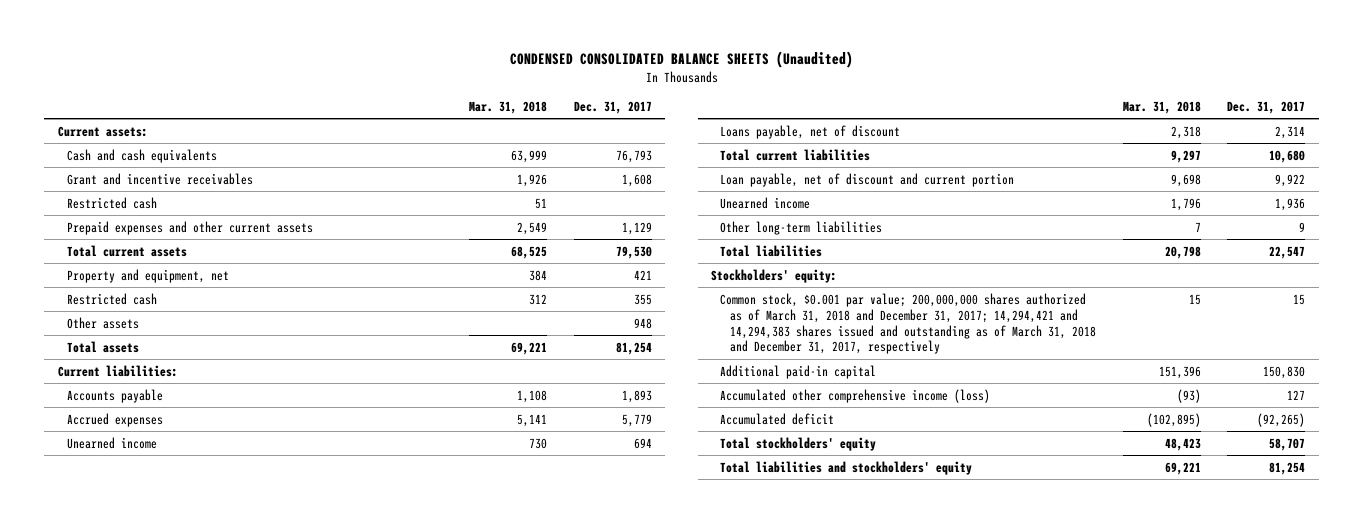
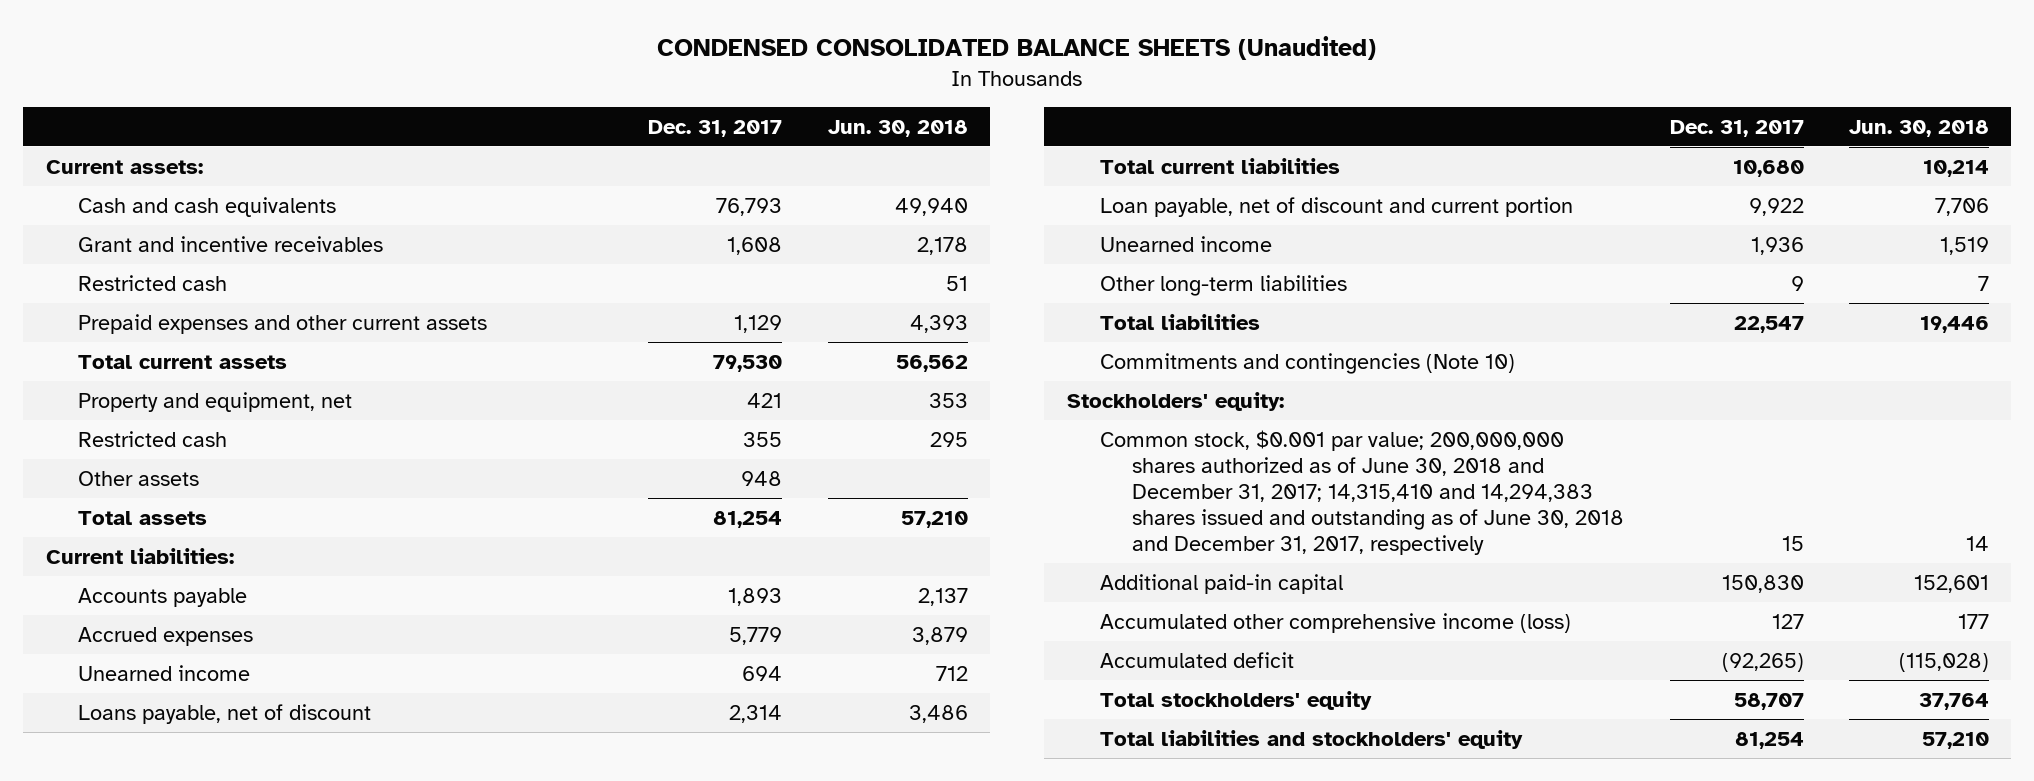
[469,100,548,114] Mar. 31, 2018 -> none
none -> [827,119,968,137] Jun. 30, 2018
none -> [1099,352,1515,374] Commitments and contingencies (Note 10)
[720,292,1096,355] Common stock, $0.001 par value; 200,000,000 shares authorized as of March 31, 2018 and December 31, 2017; 14,294,421 and 14,294,383 shares issued and outstanding as of March 31, 2018 and December 31, 2017, respectively -> [1099,429,1625,556] Common stock, $0.001 par value; 200,000,000 shares authorized as of June 30, 2018 and December 31, 2017; 14,315,410 and 14,294,383 shares issued and outstanding as of June 30, 2018 and December 31, 2017, respectively

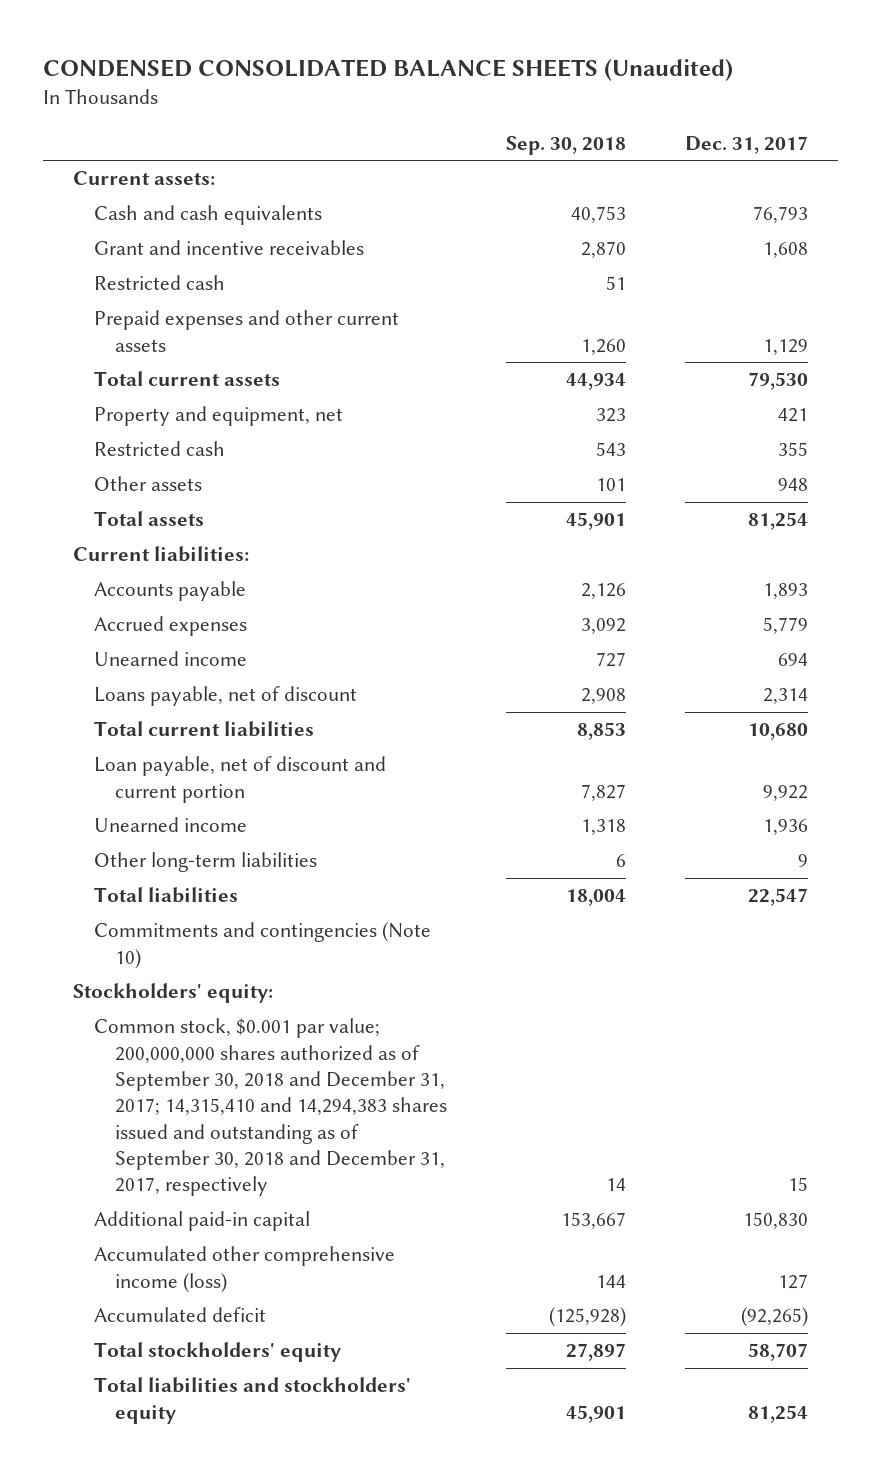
[827,119,968,137] Jun. 30, 2018 -> none
none -> [506,135,627,155] Sep. 30, 2018
[1099,429,1625,556] Common stock, $0.001 par value; 200,000,000 shares authorized as of June 30, 2018 and December 31, 2017; 14,315,410 and 14,294,383 shares issued and outstanding as of June 30, 2018 and December 31, 2017, respectively -> [94,1018,448,1197] Common stock, $0.001 par value; 200,000,000 shares authorized as of September 30, 2018 and December 31, 2017; 14,315,410 and 14,294,383 shares issued and outstanding as of September 30, 2018 and December 31, 2017, respectively

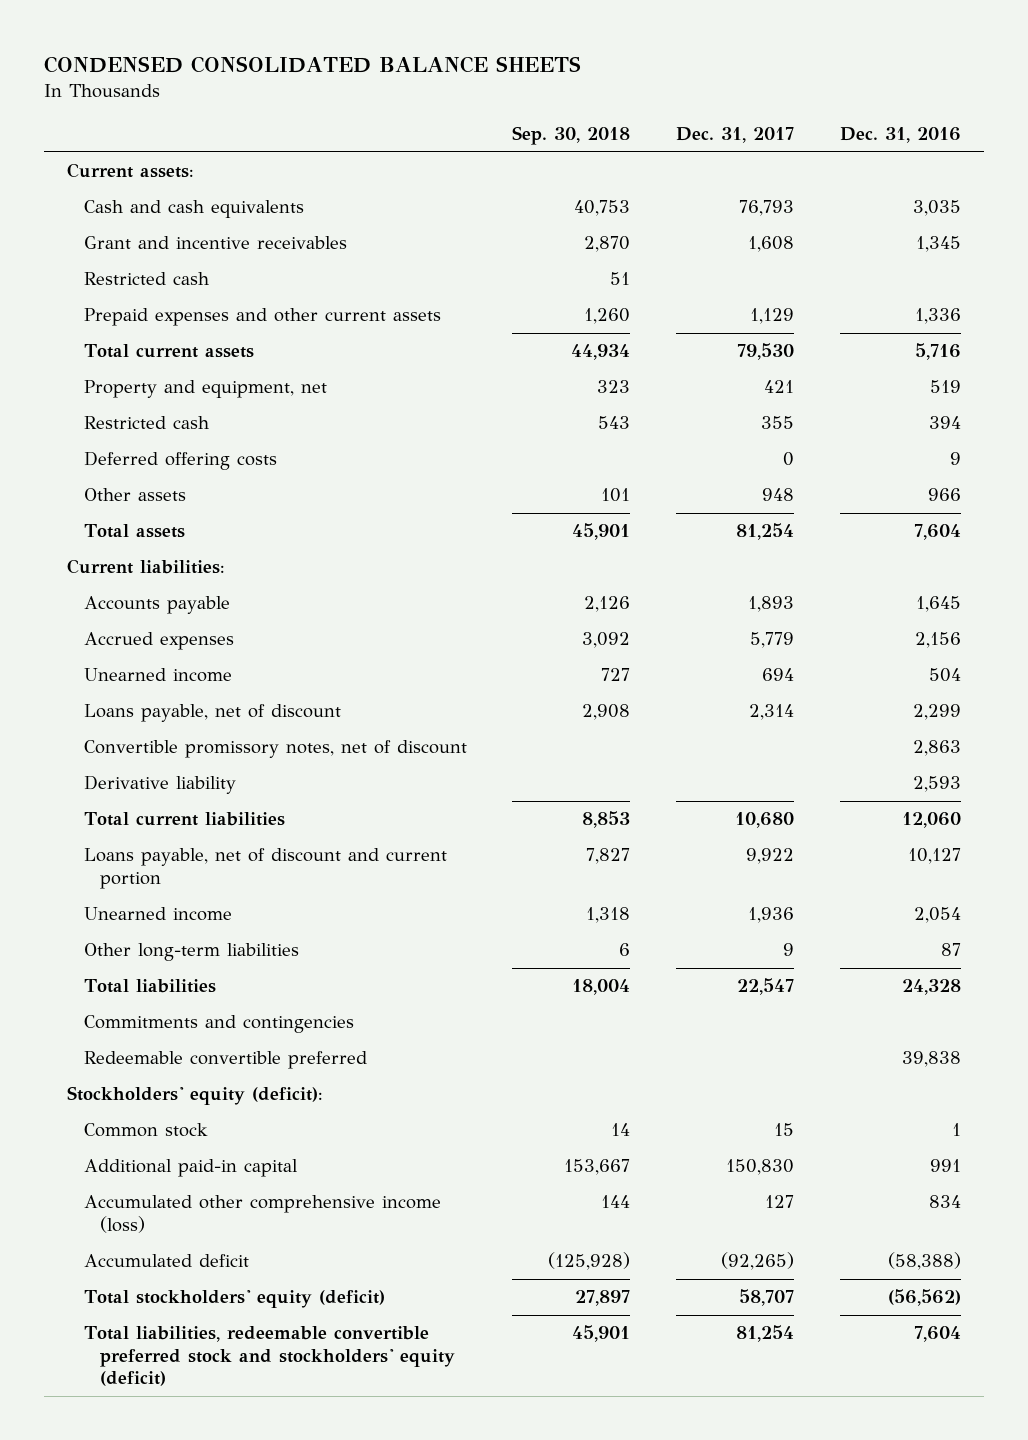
[43,58,734,81] CONDENSED CONSOLIDATED BALANCE SHEETS (Unaudited) -> [43,56,581,74] CONDENSED CONSOLIDATED BALANCE SHEETS
none -> [840,126,962,143] Dec. 31, 2016
none -> [83,451,277,471] Deferred offering costs
none -> [83,740,467,759] Convertible promissory notes, net of discount
none -> [83,775,236,795] Derivative liability
[94,756,387,803] Loan payable, net of discount and current portion -> [83,848,447,889] Loans payable, net of discount and current portion
[94,922,432,969] Commitments and contingencies (Note 10) -> [83,1015,354,1034] Commitments and contingencies
none -> [83,1051,367,1070] Redeemable convertible preferred
[72,983,273,1004] Stockholders' equity: -> [66,1086,323,1106] Stockholders' equity (deficit):
[94,1018,448,1197] Common stock, $0.001 par value; 200,000,000 shares authorized as of September 30, 2018 and December 31, 2017; 14,315,410 and 14,294,383 shares issued and outstanding as of September 30, 2018 and December 31, 2017, respectively -> [83,1123,208,1138] Common stock
[94,1342,342,1363] Total stockholders' equity -> [83,1290,385,1309] Total stockholders' equity (deficit)
[94,1377,412,1424] Total liabilities and stockholders' equity -> [83,1326,456,1387] Total liabilities, redeemable convertible preferred stock and stockholders' equity (deficit)

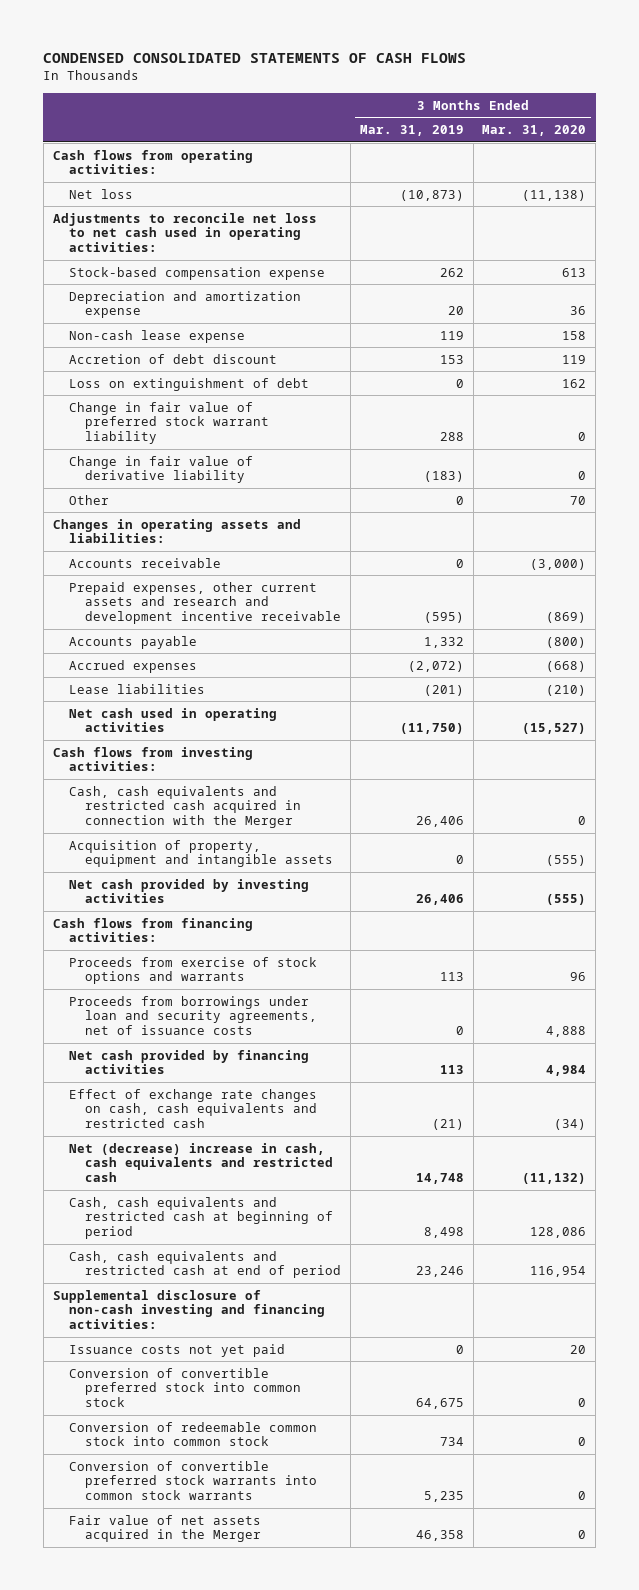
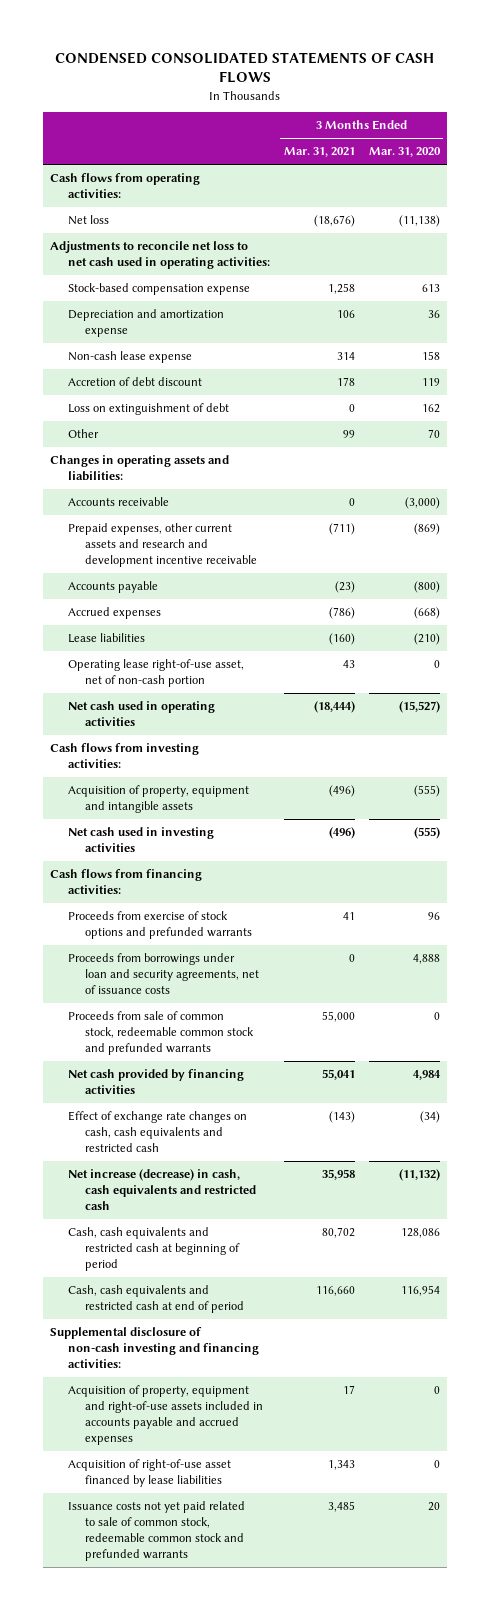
[359,125,464,137] Mar. 31, 2019 -> none
none -> [283,147,355,158] Mar. 31, 2021
[68,401,270,445] Change in fair value of preferred stock warrant liability -> none
[68,455,253,484] Change in fair value of derivative liability -> none
none -> [67,659,244,688] Operating lease right-of-use asset, net of non-cash portion
[68,785,302,829] Cash, cash equivalents and restricted cash acquired in connection with the Merger -> none
[68,878,309,904] Net cash provided by investing activities -> [67,827,214,853] Net cash used in investing activities
[68,956,317,985] Proceeds from exercise of stock options and warrants -> [67,911,253,940] Proceeds from exercise of stock options and prefunded warrants
none -> [67,1011,255,1056] Proceeds from sale of common stock, redeemable common stock and prefunded warrants
[68,1142,334,1183] Net (decrease) increase in cash, cash equivalents and restricted cash -> [67,1169,257,1211] Net increase (decrease) in cash, cash equivalents and restricted cash
[68,1367,302,1408] Conversion of convertible preferred stock into common stock -> none
[68,1421,317,1447] Conversion of redeemable common stock into common stock -> none
[68,1460,318,1501] Conversion of convertible preferred stock warrants into common stock warrants -> none
[68,1514,262,1543] Fair value of net assets acquired in the Merger -> none
none -> [67,1385,264,1446] Acquisition of property, equipment and right-of-use assets included in accounts payable and accrued expenses
none -> [67,1459,231,1488] Acquisition of right-of-use asset financed by lease liabilities
[68,1343,285,1357] Issuance costs not yet paid -> [67,1501,245,1562] Issuance costs not yet paid related to sale of common stock, redeemable common stock and prefunded warrants

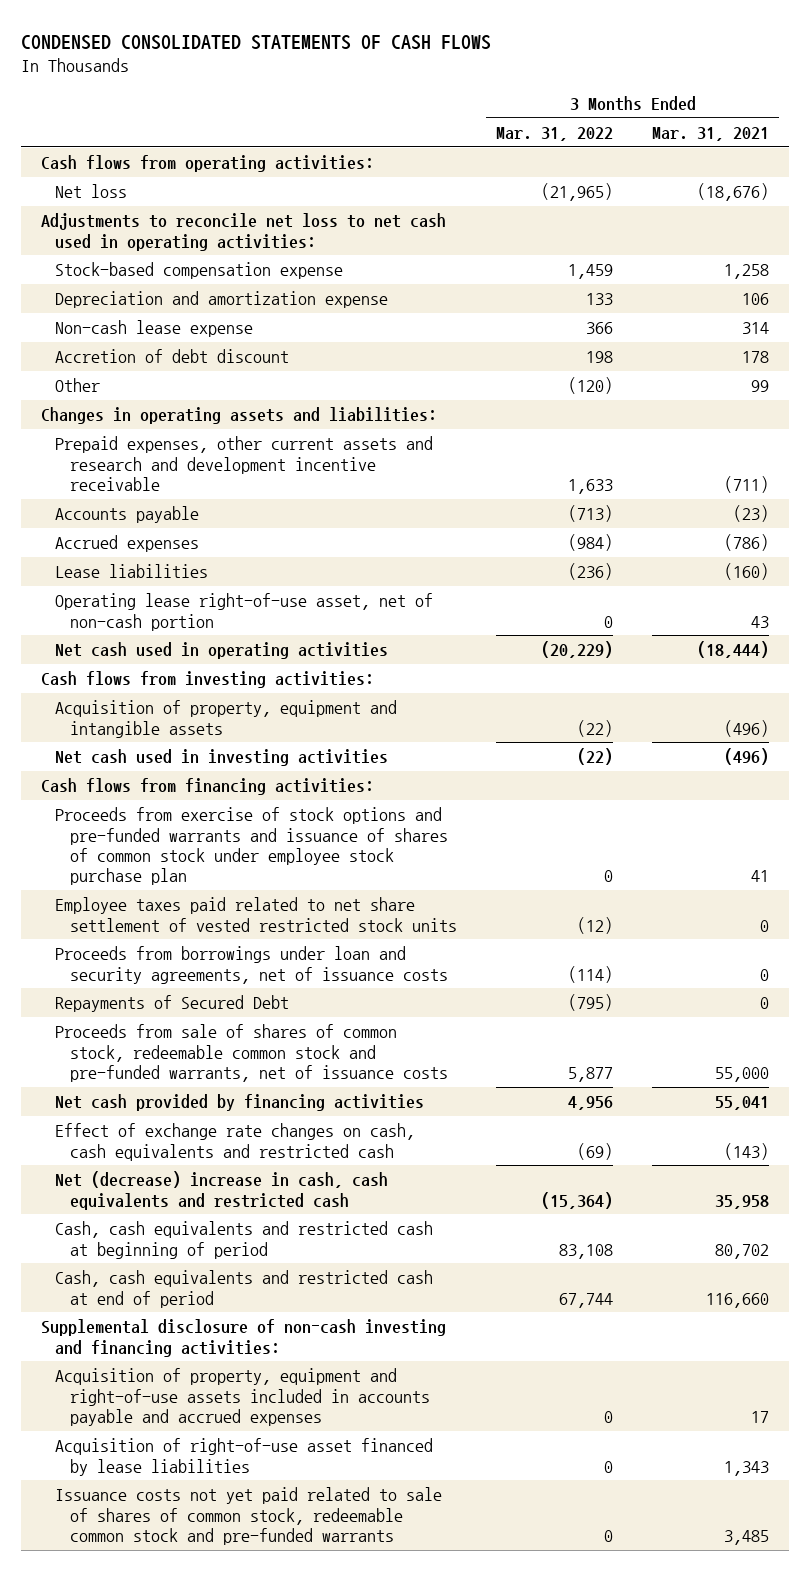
[368,147,441,158] Mar. 31, 2020 -> none
none -> [496,126,614,141] Mar. 31, 2022
[67,403,229,416] Loss on extinguishment of debt -> none
[67,497,169,507] Accounts receivable -> none
[67,911,253,940] Proceeds from exercise of stock options and prefunded warrants -> [55,807,448,886] Proceeds from exercise of stock options and pre-funded warrants and issuance of shares of common stock under employee stock purchase plan
none -> [55,897,457,932] Employee taxes paid related to net share settlement of vested restricted stock units
none -> [55,995,290,1013] Repayments of Secured Debt
[67,1011,255,1056] Proceeds from sale of common stock, redeemable common stock and prefunded warrants -> [55,1024,448,1082] Proceeds from sale of shares of common stock, redeemable common stock and pre-funded warrants, net of issuance costs
[67,1169,257,1211] Net increase (decrease) in cash, cash equivalents and restricted cash -> [55,1171,389,1210] Net (decrease) increase in cash, cash equivalents and restricted cash
[67,1501,245,1562] Issuance costs not yet paid related to sale of common stock, redeemable common stock and prefunded warrants -> [55,1487,443,1545] Issuance costs not yet paid related to sale of shares of common stock, redeemable common stock and pre-funded warrants

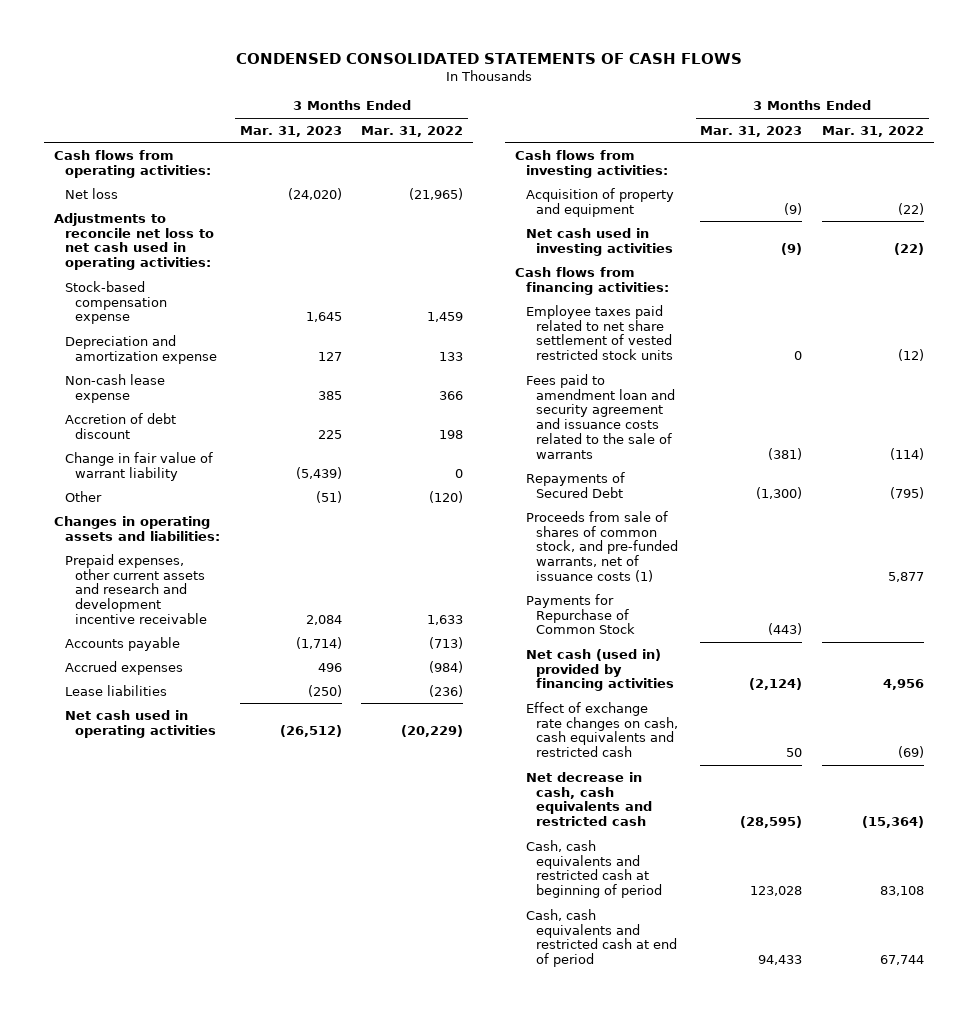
[652,126,770,141] Mar. 31, 2021 -> none
none -> [239,125,342,137] Mar. 31, 2023
none -> [64,451,213,481] Change in fair value of warrant liability
[55,593,434,631] Operating lease right-of-use asset, net of non-cash portion -> none
[55,700,398,738] Acquisition of property, equipment and intangible assets -> [525,187,674,217] Acquisition of property and equipment
[55,807,448,886] Proceeds from exercise of stock options and pre-funded warrants and issuance of shares of common stock under employee stock purchase plan -> none
[55,946,448,984] Proceeds from borrowings under loan and security agreements, net of issuance costs -> [525,373,676,459] Fees paid to amendment loan and security agreement and issuance costs related to the sale of warrants
[55,1024,448,1082] Proceeds from sale of shares of common stock, redeemable common stock and pre-funded warrants, net of issuance costs -> [525,510,679,582] Proceeds from sale of shares of common stock, and pre-funded warrants, net of issuance costs (1)
none -> [525,593,636,635] Payments for Repurchase of Common Stock
[55,1094,425,1112] Net cash provided by financing activities -> [525,648,675,692] Net cash (used in) provided by financing activities
[55,1171,389,1210] Net (decrease) increase in cash, cash equivalents and restricted cash -> [525,771,653,827] Net decrease in cash, cash equivalents and restricted cash
[40,1319,446,1357] Supplemental disclosure of non-cash investing and financing activities: -> none
[55,1368,430,1426] Acquisition of property, equipment and right-of-use assets included in accounts payable and accrued expenses -> none
[55,1438,434,1476] Acquisition of right-of-use asset financed by lease liabilities -> none
[55,1487,443,1545] Issuance costs not yet paid related to sale of shares of common stock, redeemable common stock and pre-funded warrants -> none

